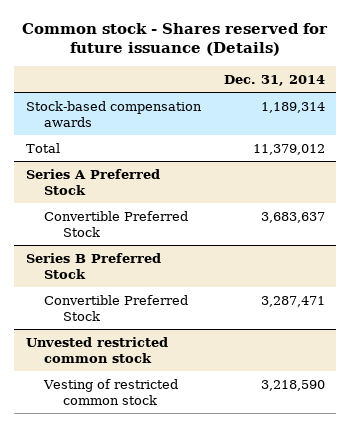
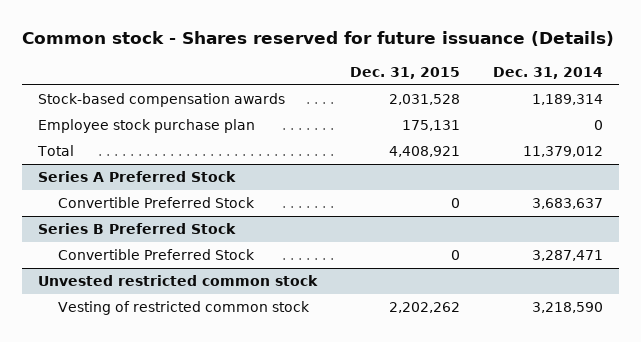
none -> [350,66,461,79] Dec. 31, 2015
none -> [38,119,256,134] Employee stock purchase plan

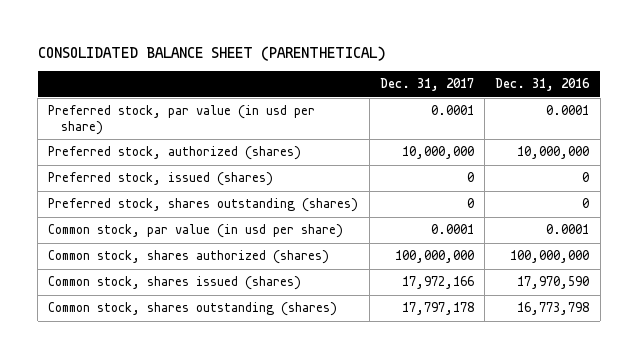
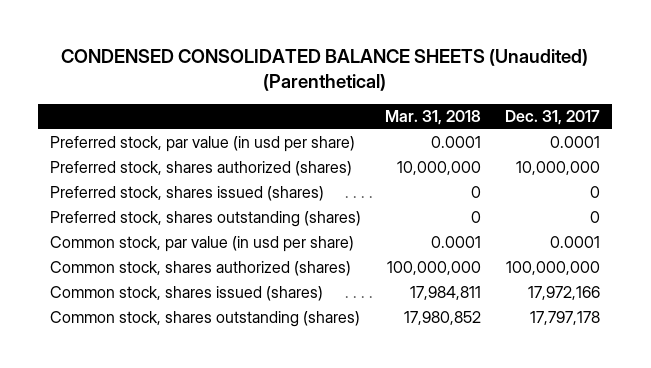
[37,45,386,61] CONSOLIDATED BALANCE SHEET (PARENTHETICAL) -> [61,49,589,91] CONDENSED CONSOLIDATED BALANCE SHEETS (Unaudited) (Parenthetical)
[495,78,591,92] Dec. 31, 2016 -> none
none -> [385,110,482,126] Mar. 31, 2018
[48,146,302,161] Preferred stock, authorized (shares) -> [50,161,353,177] Preferred stock, shares authorized (shares)
[48,172,274,187] Preferred stock, issued (shares) -> [50,186,325,202] Preferred stock, shares issued (shares)

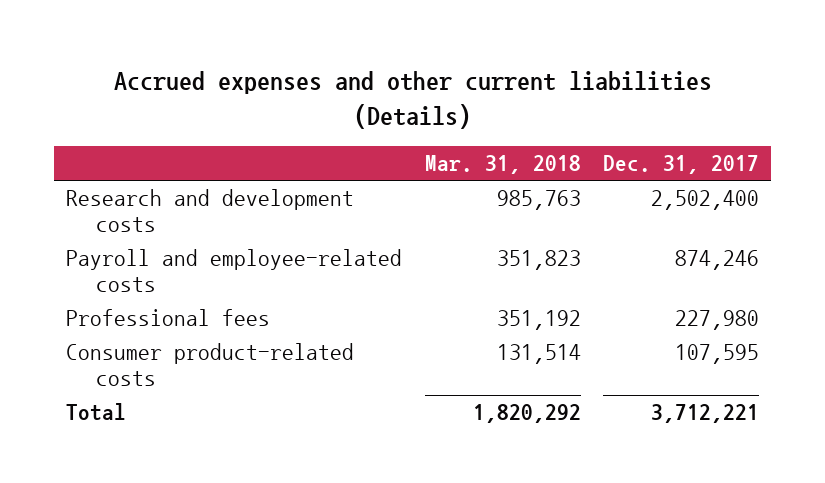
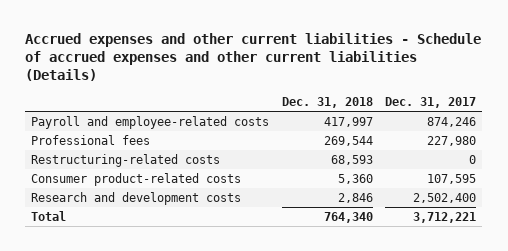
[113,71,712,129] Accrued expenses and other current liabilities (Details) -> [25,32,482,82] Accrued expenses and other current liabilities - Schedule of accrued expenses and other current liabilities (Details)
[424,155,581,175] Mar. 31, 2018 -> none
none -> [281,97,373,109] Dec. 31, 2018
none -> [31,153,221,167] Restructuring-related costs
[65,189,354,233] Research and development costs -> [31,191,242,205] Research and development costs

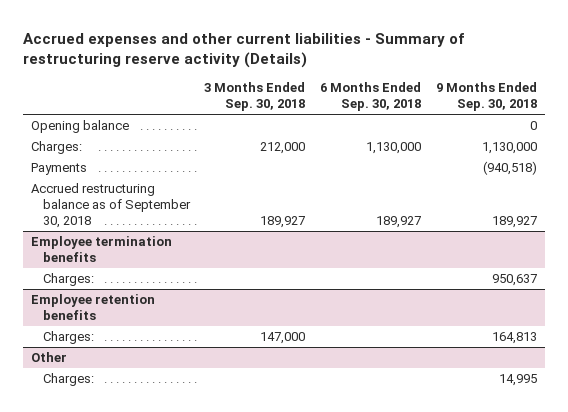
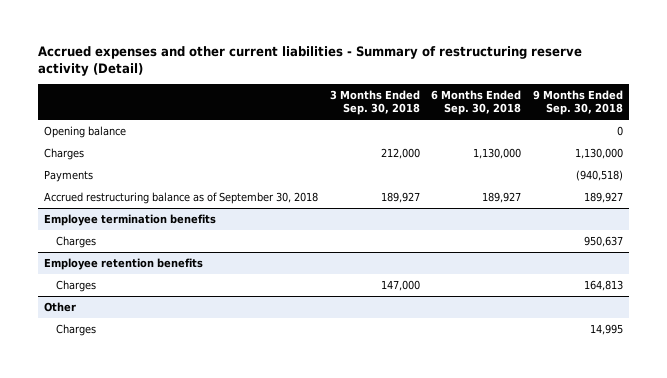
[23,32,465,69] Accrued expenses and other current liabilities - Summary of restructuring reserve activity (Details) -> [38,45,583,77] Accrued expenses and other current liabilities - Summary of restructuring reserve activity (Detail)
[30,141,82,155] Charges: -> [44,147,85,160] Charges
[42,273,94,287] Charges: -> [56,235,97,248] Charges
[42,331,94,345] Charges: -> [56,279,97,292] Charges
[42,373,94,387] Charges: -> [56,323,97,336] Charges

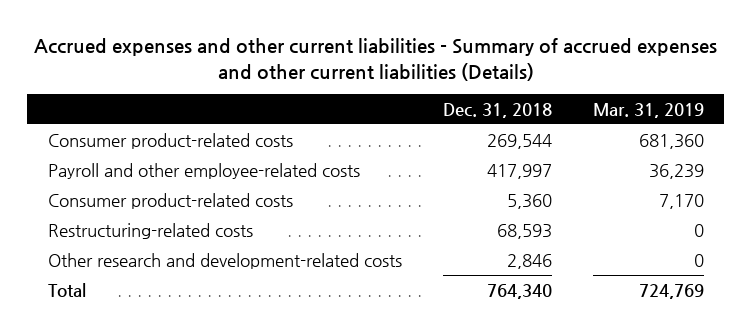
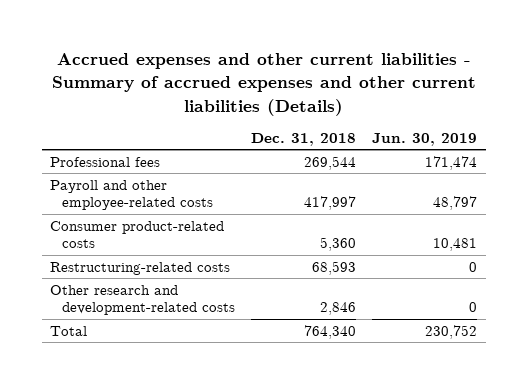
[592,102,704,118] Mar. 31, 2019 -> none
none -> [372,133,478,147] Jun. 30, 2019
[47,132,293,149] Consumer product-related costs -> [50,156,161,167] Professional fees

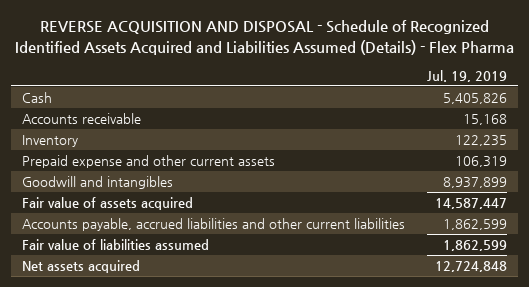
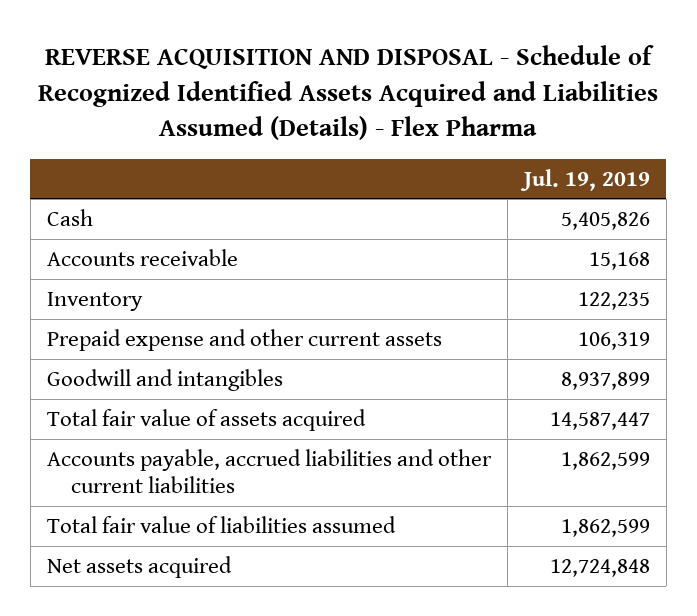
[22,197,194,211] Fair value of assets acquired -> [46,408,366,431] Total fair value of assets acquired
[22,239,210,251] Fair value of liabilities assumed -> [46,515,396,533] Total fair value of liabilities assumed

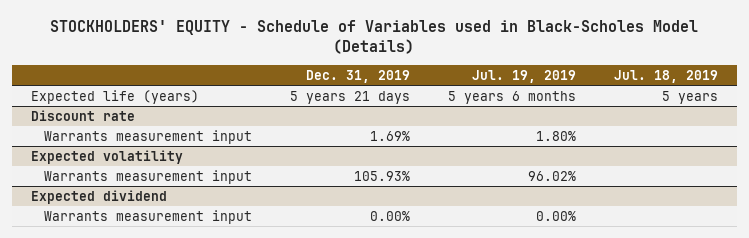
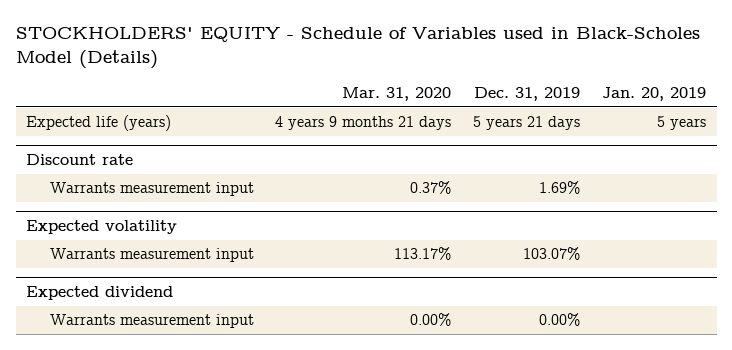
[472,69,577,83] Jul. 19, 2019 -> none
[614,69,719,83] Jul. 18, 2019 -> none
none -> [342,86,452,101] Mar. 31, 2020
none -> [601,86,706,101] Jan. 20, 2019
[354,170,411,181] 105.93% -> [523,247,581,261] 103.07%

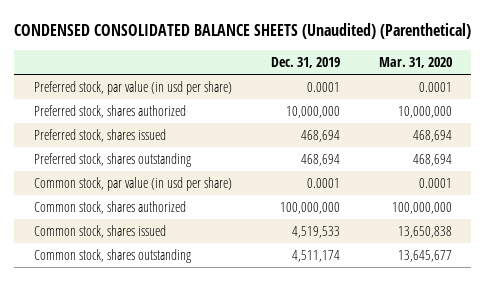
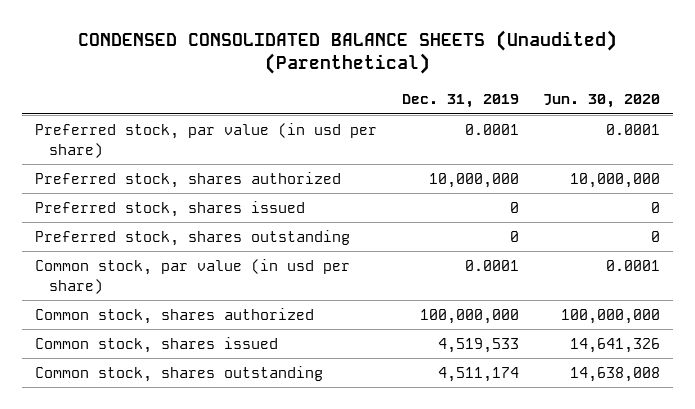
[378,56,452,68] Mar. 31, 2020 -> none
none -> [543,94,661,109] Jun. 30, 2020
[300,130,340,143] 468,694 -> [509,201,519,213] 0
[300,154,340,167] 468,694 -> [509,230,519,242] 0

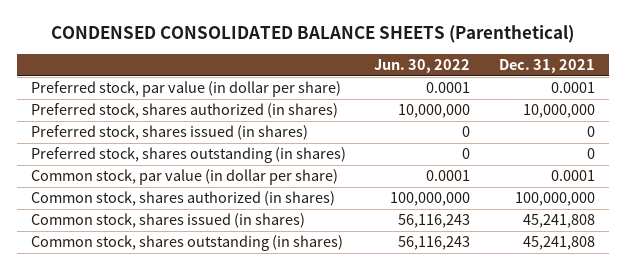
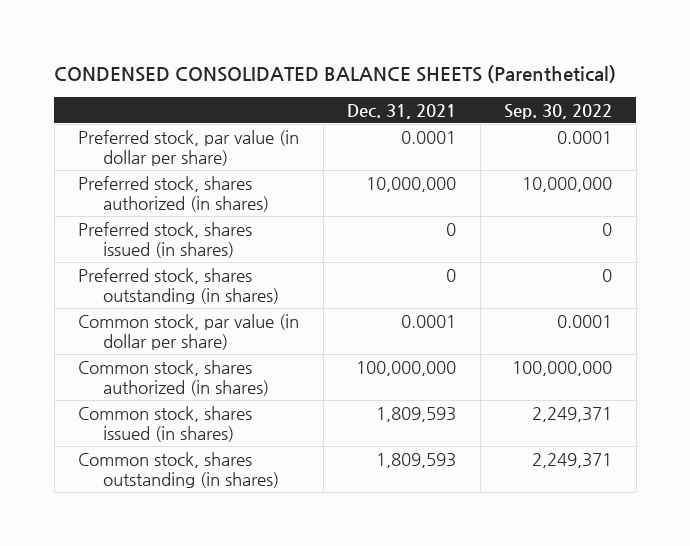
[374,59,471,74] Jun. 30, 2022 -> none
none -> [504,103,613,119] Sep. 30, 2022
[522,214,595,229] 45,241,808 -> [376,406,457,422] 1,809,593
[522,236,595,251] 45,241,808 -> [376,452,457,468] 1,809,593

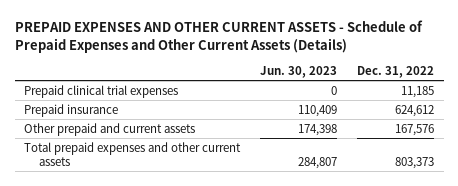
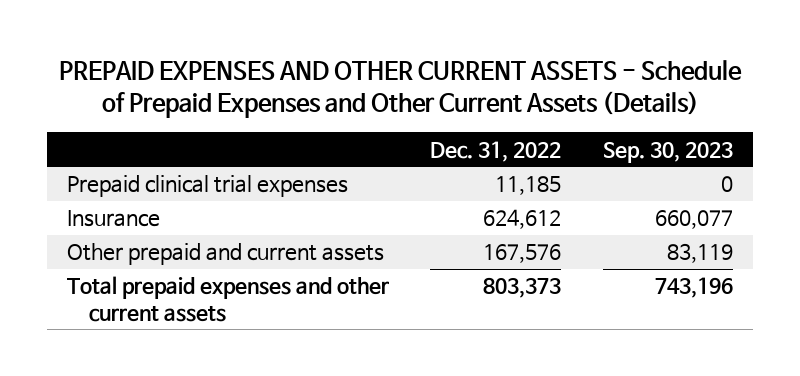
[260,65,338,78] Jun. 30, 2023 -> none
none -> [602,141,733,163] Sep. 30, 2023
[24,103,119,117] Prepaid insurance -> [67,210,161,228] Insurance

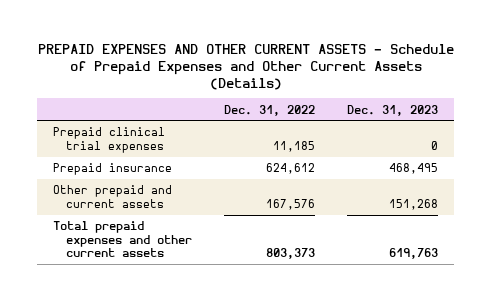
[602,141,733,163] Sep. 30, 2023 -> none
none -> [346,104,438,116] Dec. 31, 2023
[67,210,161,228] Insurance -> [53,163,173,176] Prepaid insurance

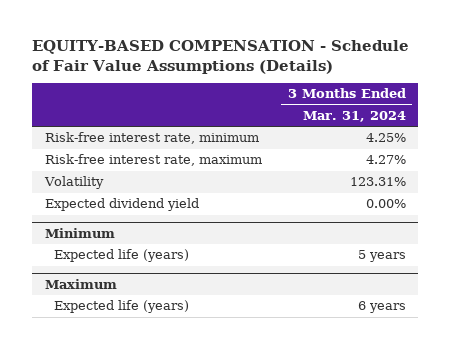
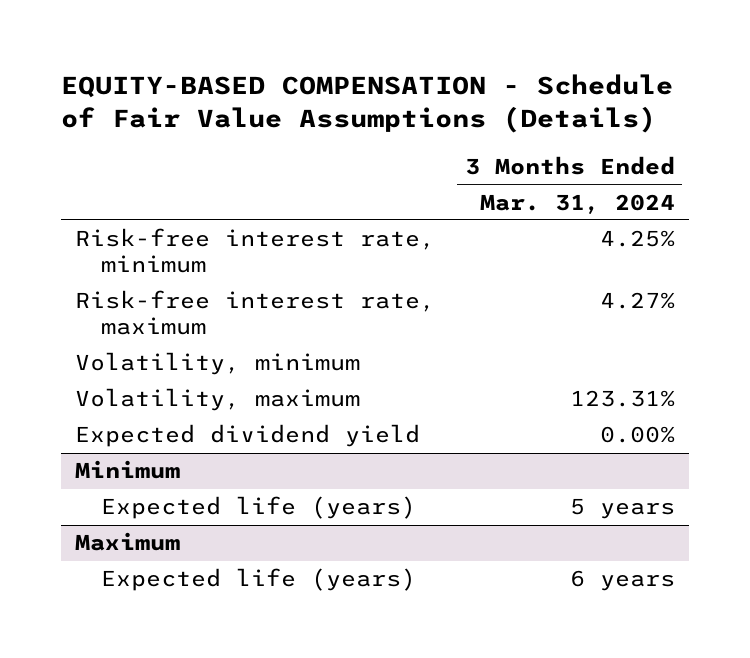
none -> [75,352,361,376] Volatility, minimum
[43,176,104,190] Volatility -> [75,388,361,412] Volatility, maximum

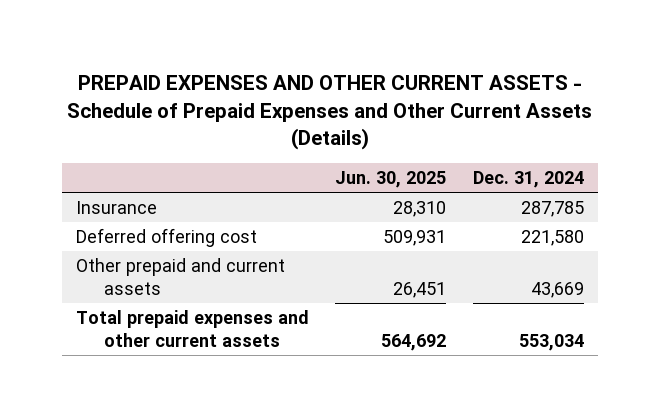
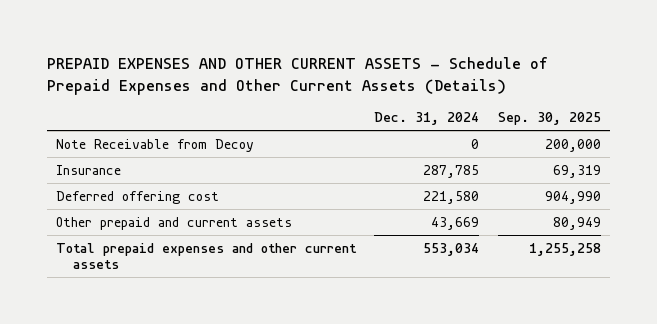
[335,170,447,188] Jun. 30, 2025 -> none
none -> [497,112,601,126] Sep. 30, 2025
none -> [56,138,255,152] Note Receivable from Decoy

